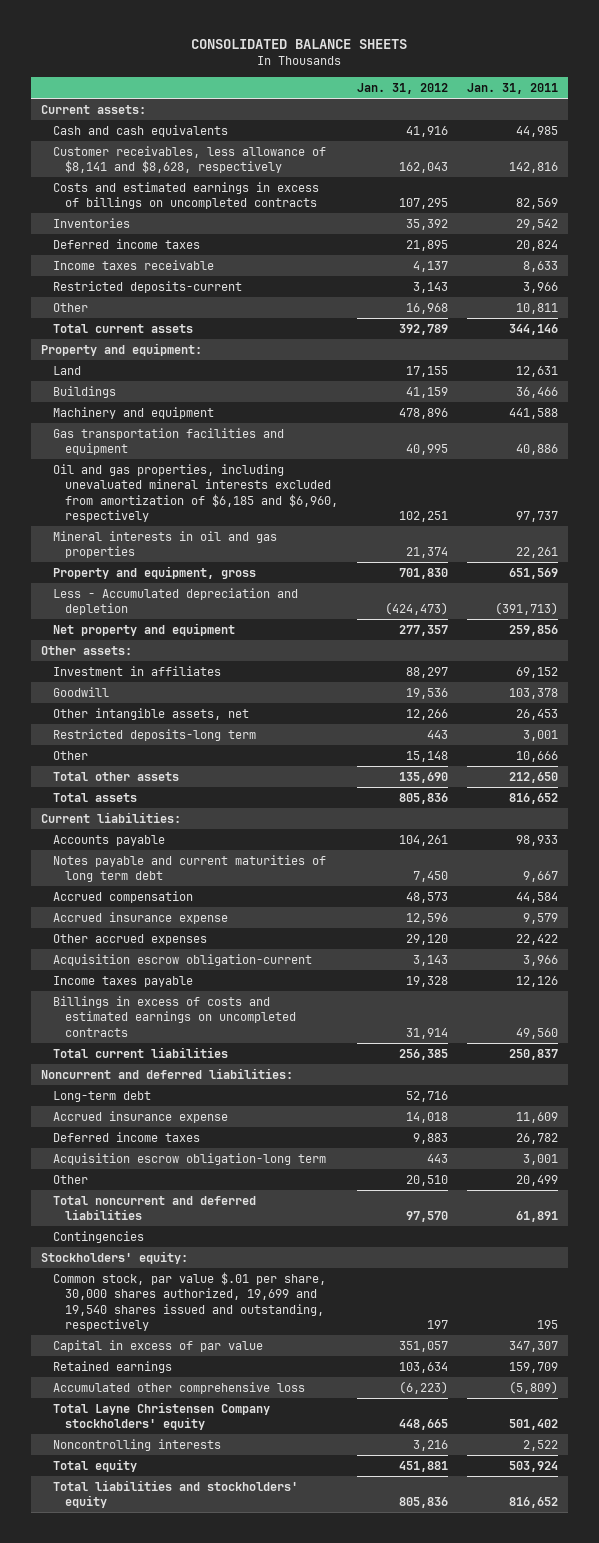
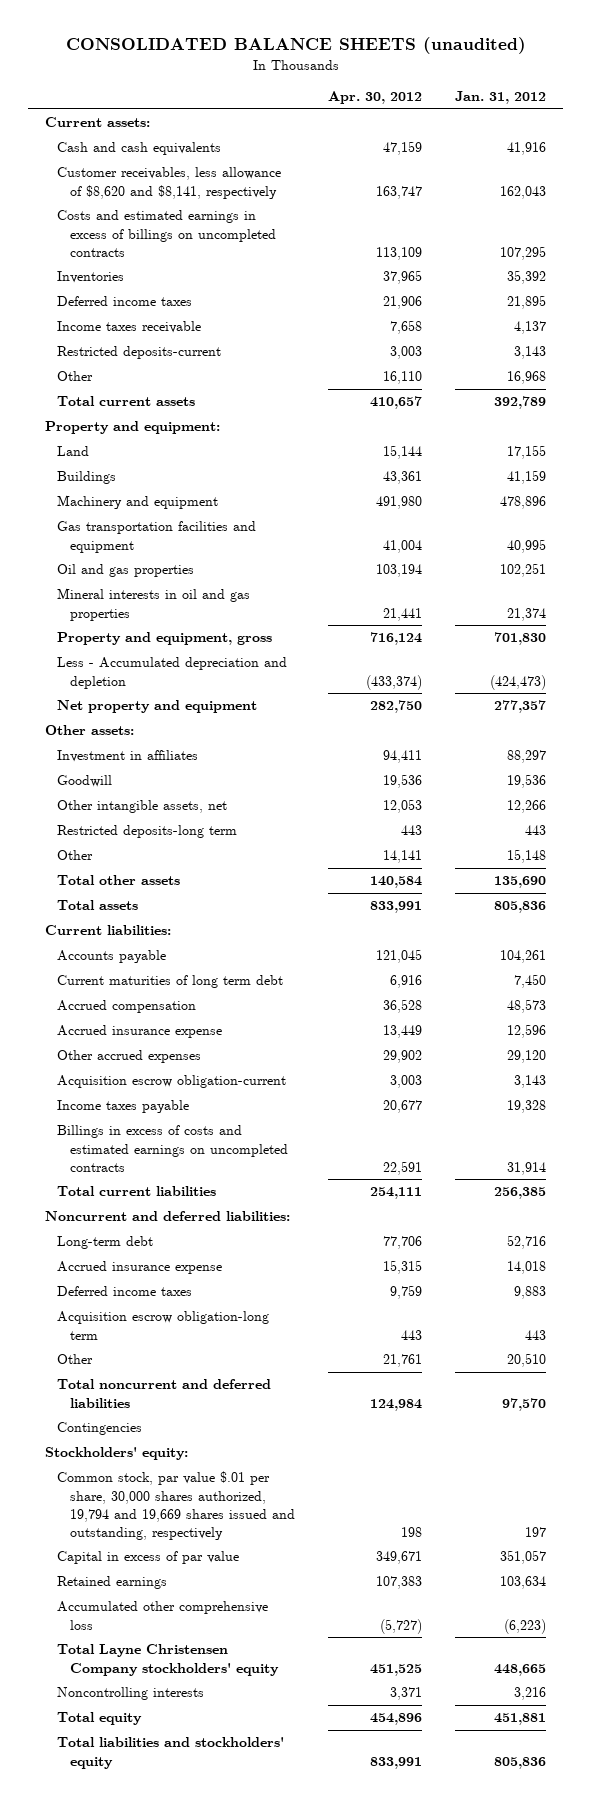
[191,39,408,50] CONSOLIDATED BALANCE SHEETS -> [65,37,526,55] CONSOLIDATED BALANCE SHEETS (unaudited)
[467,83,559,95] Jan. 31, 2011 -> none
none -> [327,91,422,105] Apr. 30, 2012
[53,145,327,174] Customer receivables, less allowance of $8,141 and $8,628, respectively -> [57,167,282,199] Customer receivables, less allowance of $8,620 and $8,141, respectively
[53,463,339,522] Oil and gas properties, including unevaluated mineral interests excluded from amortization of $6,185 and $6,960, respectively -> [57,564,195,578] Oil and gas properties
[53,854,327,883] Notes payable and current maturities of long term debt -> [57,975,284,989] Current maturities of long term debt
[53,1271,327,1331] Common stock, par value $.01 per share, 30,000 shares authorized, 19,699 and 19,540 shares issued and outstanding, respectively -> [57,1471,295,1540] Common stock, par value $.01 per share, 30,000 shares authorized, 19,794 and 19,669 shares issued and outstanding, respectively

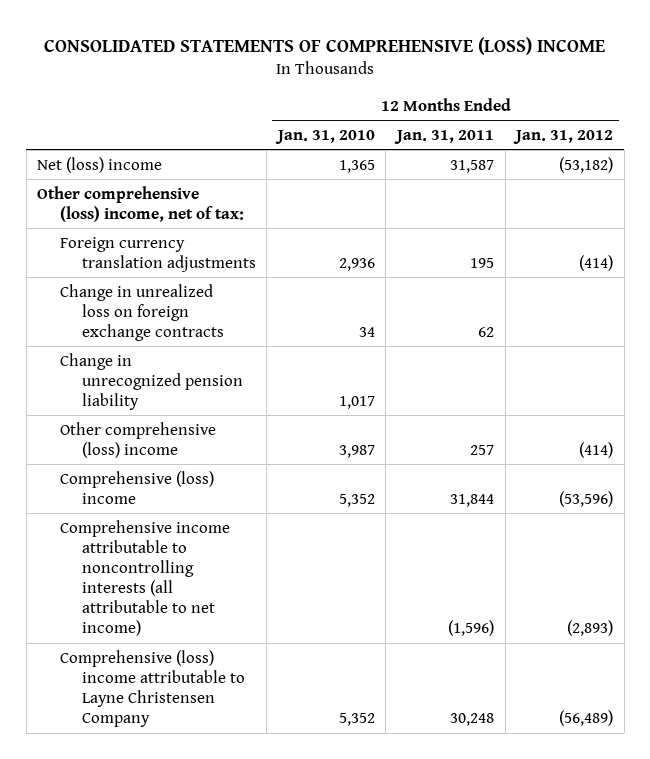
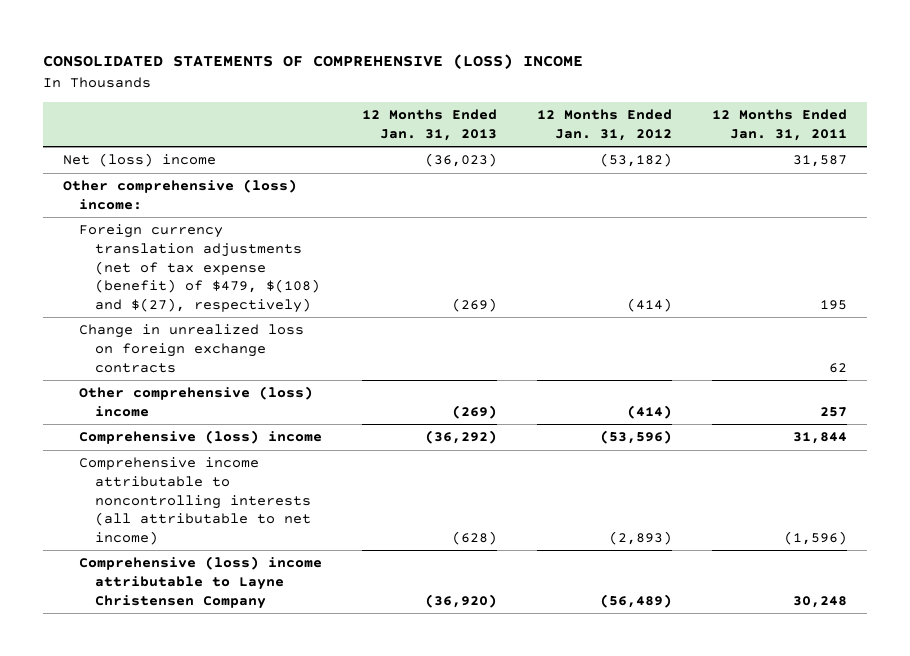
[274,129,375,144] Jan. 31, 2010 -> none
none -> [361,108,497,141] 12 Months Ended Jan. 31, 2013
[37,185,244,222] Other comprehensive (loss) income, net of tax: -> [63,179,298,210] Other comprehensive (loss) income:
[59,236,256,272] Foreign currency translation adjustments -> [78,224,320,313] Foreign currency translation adjustments (net of tax expense (benefit) of $479, $(108) and $(27), respectively)
[59,352,243,411] Change in unrecognized pension liability -> none

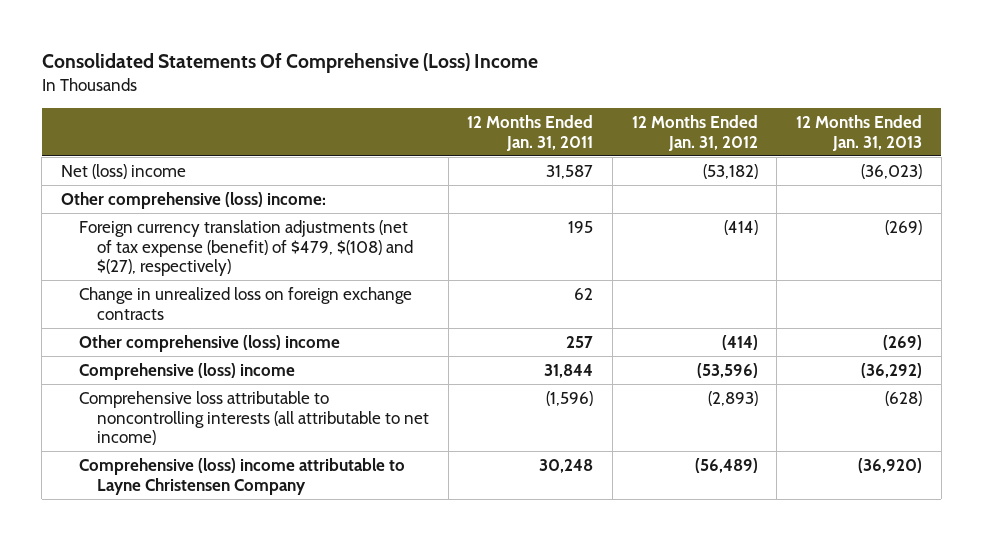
[43,54,584,70] CONSOLIDATED STATEMENTS OF COMPREHENSIVE (LOSS) INCOME -> [41,53,538,74] Consolidated Statements Of Comprehensive (Loss) Income
[78,457,311,545] Comprehensive income attributable to noncontrolling interests (all attributable to net income) -> [78,390,430,446] Comprehensive loss attributable to noncontrolling interests (all attributable to net income)

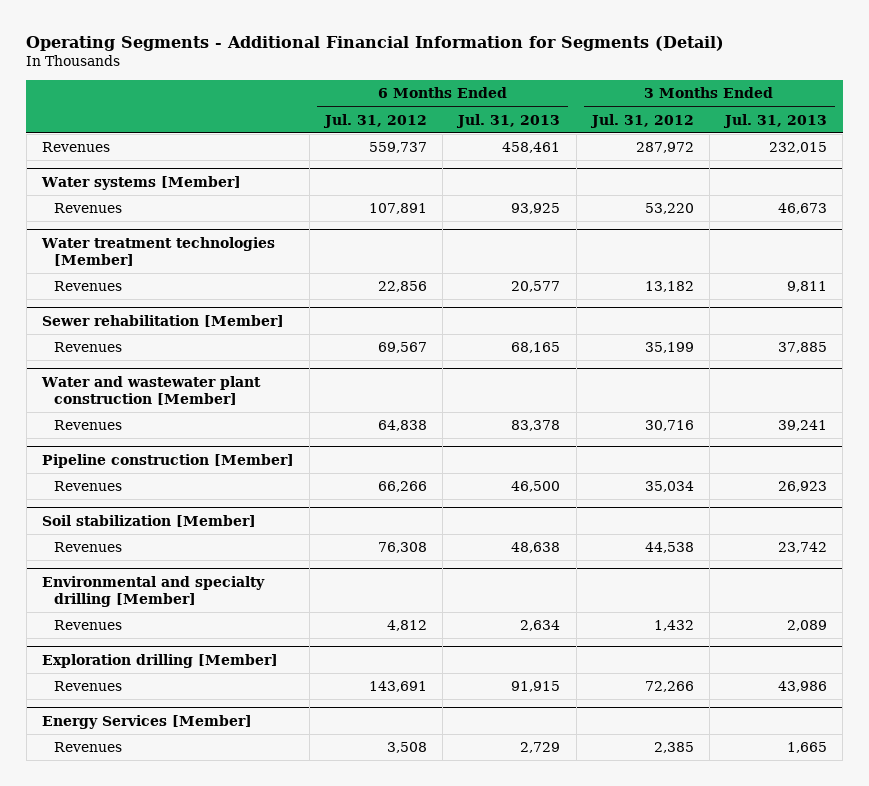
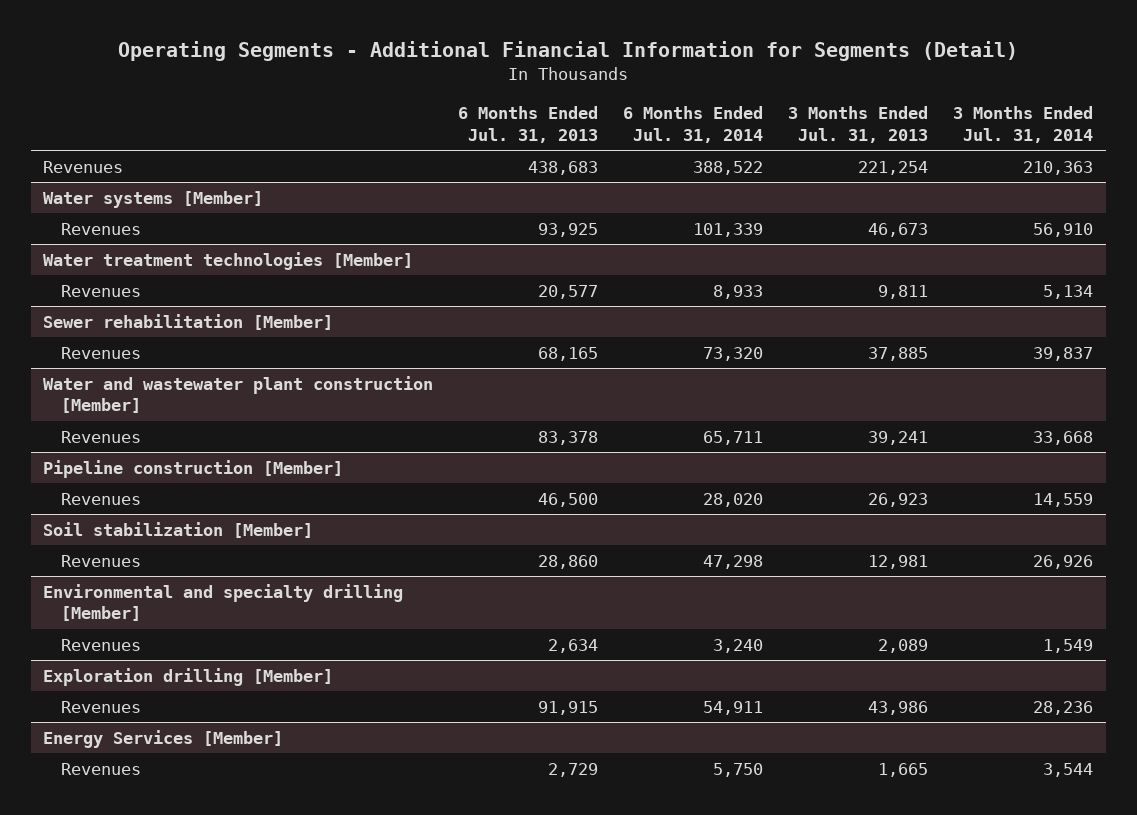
[323,113,428,128] Jul. 31, 2012 -> none
[589,113,694,128] Jul. 31, 2012 -> none
none -> [623,106,764,143] 6 Months Ended Jul. 31, 2014
none -> [953,106,1094,143] 3 Months Ended Jul. 31, 2014
[502,142,561,154] 458,461 -> [528,160,599,175] 438,683
[768,142,827,154] 232,015 -> [858,160,929,175] 221,254
[511,542,561,554] 48,638 -> [538,554,599,569] 28,860
[777,542,827,554] 23,742 -> [868,554,929,569] 12,981

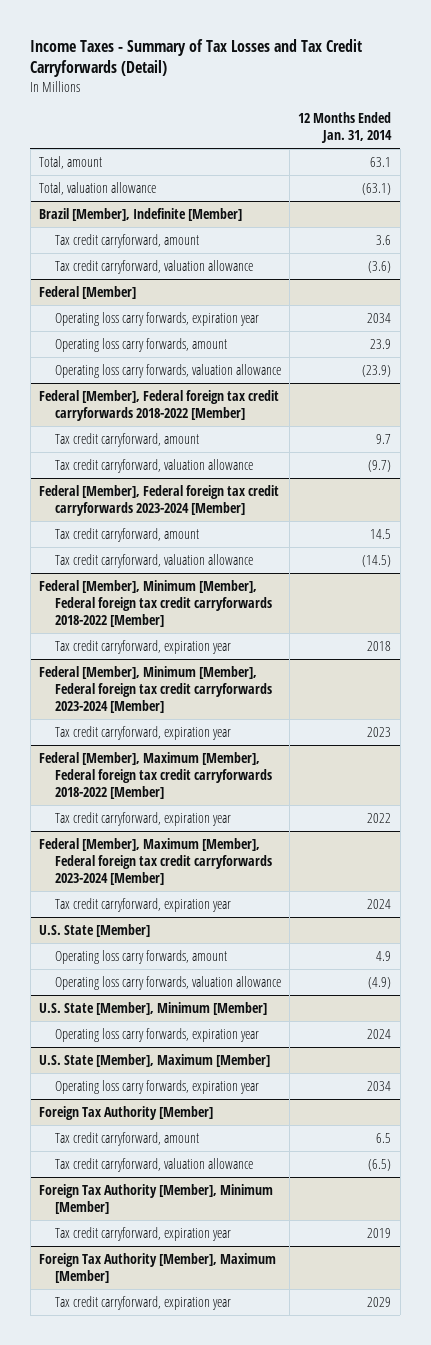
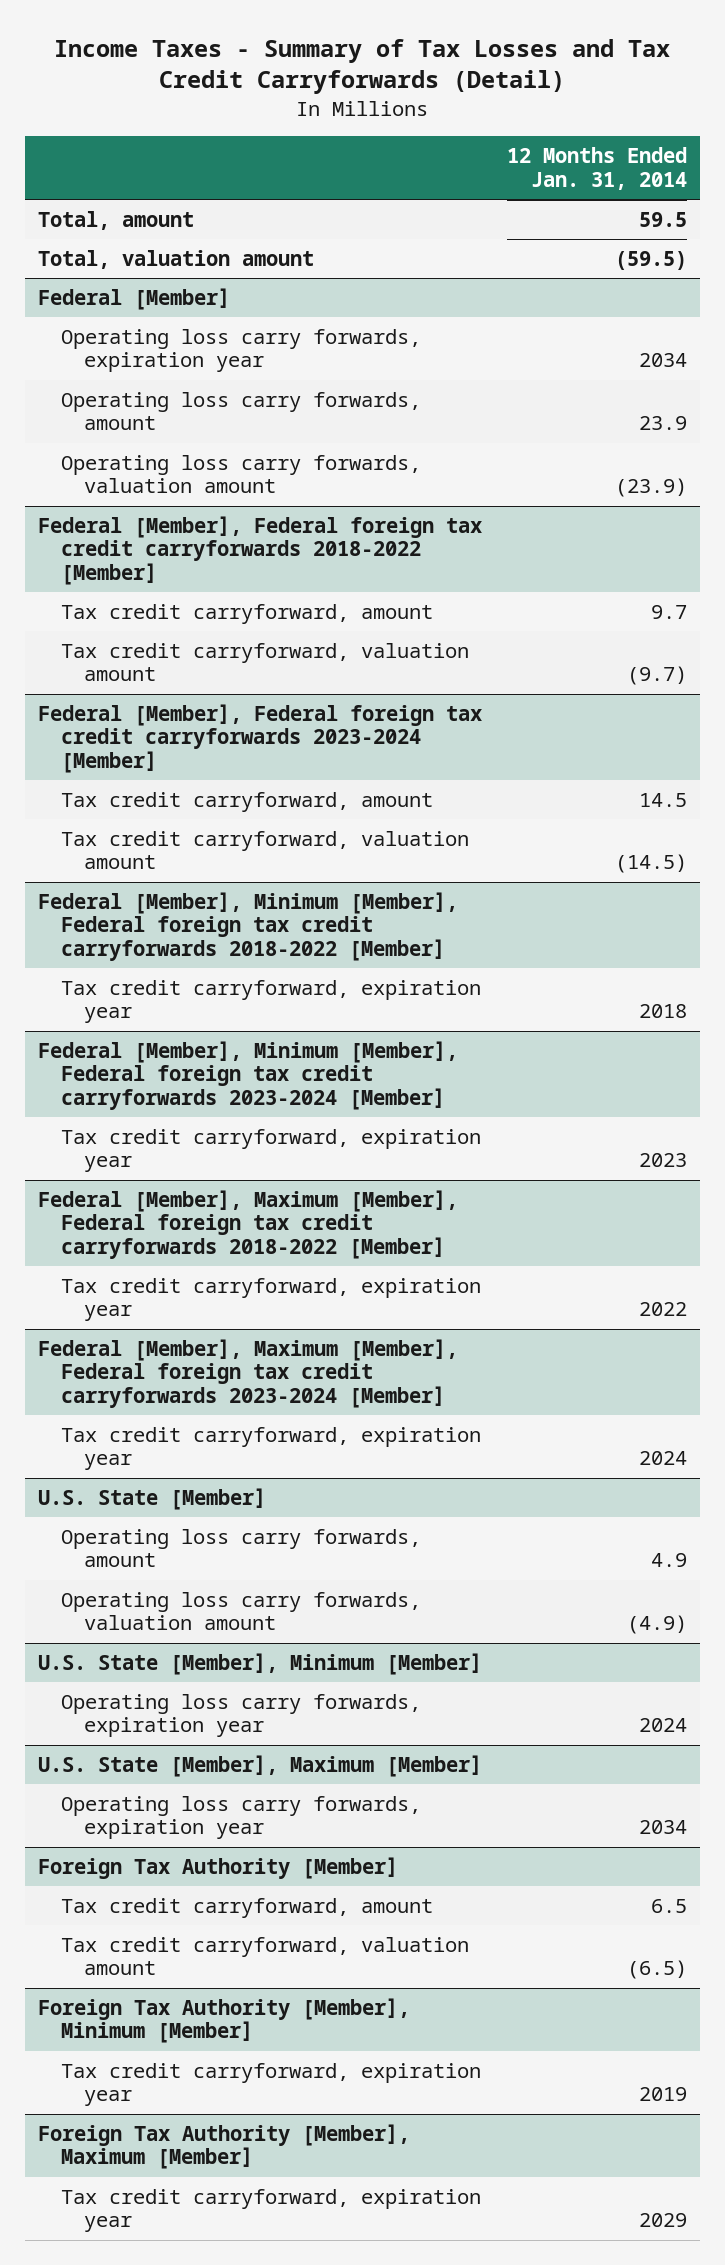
[39,207,243,221] Brazil [Member], Indefinite [Member] -> none
[54,233,199,248] Tax credit carryforward, amount -> none
[54,259,253,274] Tax credit carryforward, valuation allowance -> none
[370,156,392,167] 63.1 -> [639,211,688,227] 59.5
[39,181,157,195] Total, valuation allowance -> [37,249,314,269] Total, valuation amount
[362,182,392,195] (63.1) -> [615,250,688,270] (59.5)
[54,363,281,378] Operating loss carry forwards, valuation allowance -> [60,454,421,494] Operating loss carry forwards, valuation amount
[54,458,253,473] Tax credit carryforward, valuation allowance -> [60,642,469,682] Tax credit carryforward, valuation amount
[54,553,253,568] Tax credit carryforward, valuation allowance -> [60,830,469,870] Tax credit carryforward, valuation amount
[54,975,281,990] Operating loss carry forwards, valuation allowance -> [60,1591,421,1631] Operating loss carry forwards, valuation amount
[54,1157,253,1172] Tax credit carryforward, valuation allowance -> [60,1936,469,1976] Tax credit carryforward, valuation amount

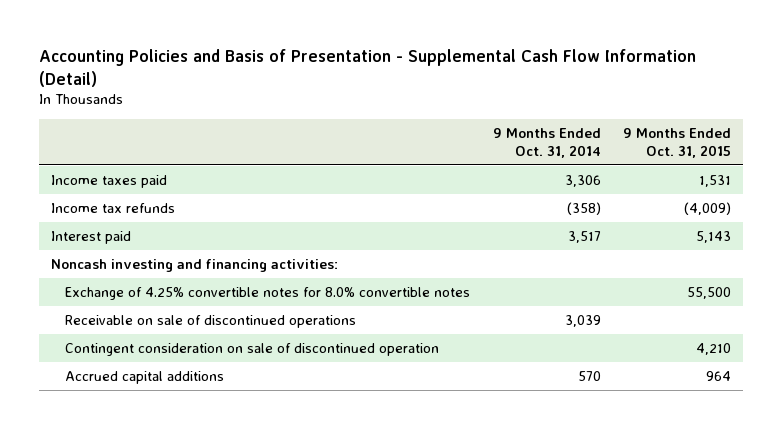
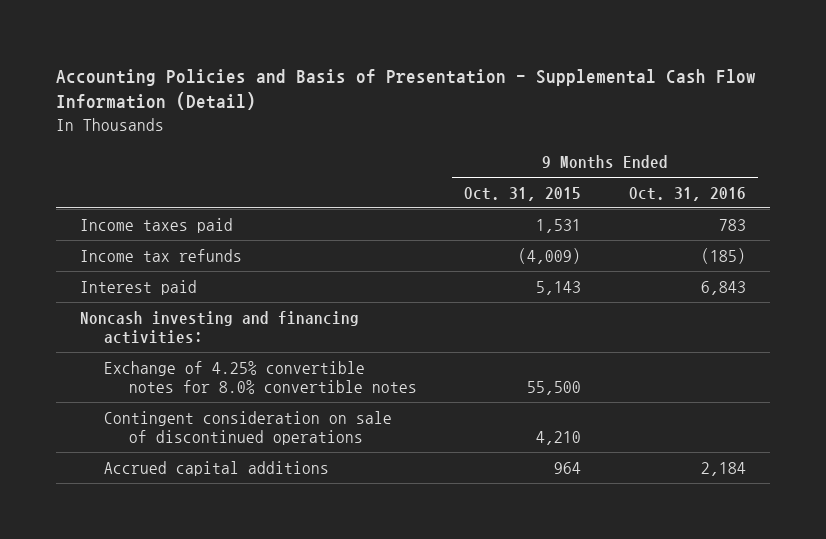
[492,127,601,158] 9 Months Ended Oct. 31, 2014 -> none
none -> [629,186,747,201] Oct. 31, 2016
[65,314,357,328] Receivable on sale of discontinued operations -> none
[65,342,440,356] Contingent consideration on sale of discontinued operation -> [104,410,393,446] Contingent consideration on sale of discontinued operations

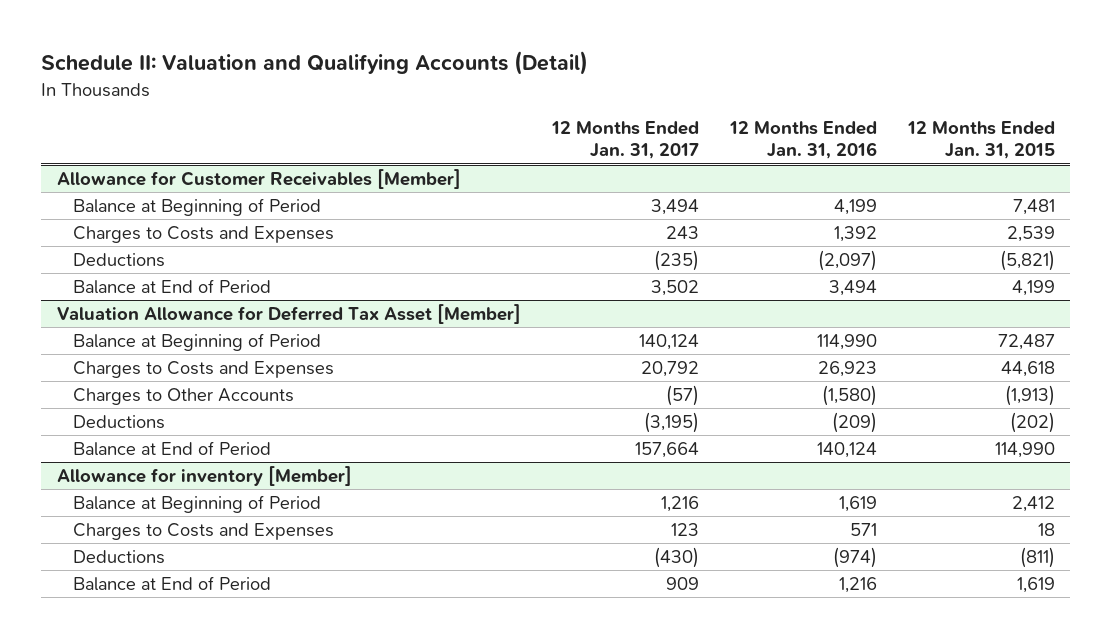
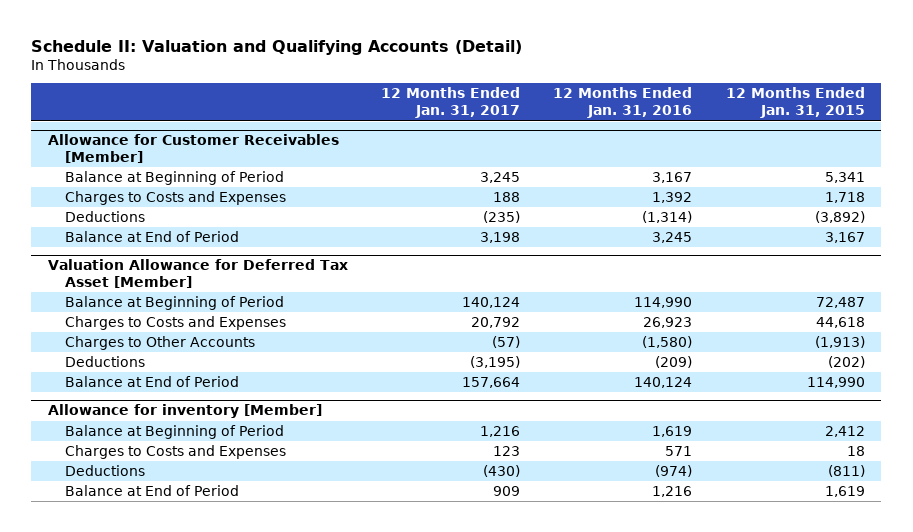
[650,199,699,216] 3,494 -> [480,172,521,184] 3,245
[833,199,877,216] 4,199 -> [652,172,693,184] 3,167
[1012,199,1055,216] 7,481 -> [824,172,865,184] 5,341
[665,226,699,240] 243 -> [493,192,521,203] 188
[1006,226,1055,243] 2,539 -> [824,192,865,204] 1,718
[817,250,877,272] (2,097) -> [642,211,693,224] (1,314)
[999,250,1055,272] (5,821) -> [814,211,865,224] (3,892)
[650,280,699,297] 3,502 -> [480,232,521,244] 3,198
[828,280,877,297] 3,494 -> [652,232,693,244] 3,245
[1011,280,1055,297] 4,199 -> [824,232,865,244] 3,167

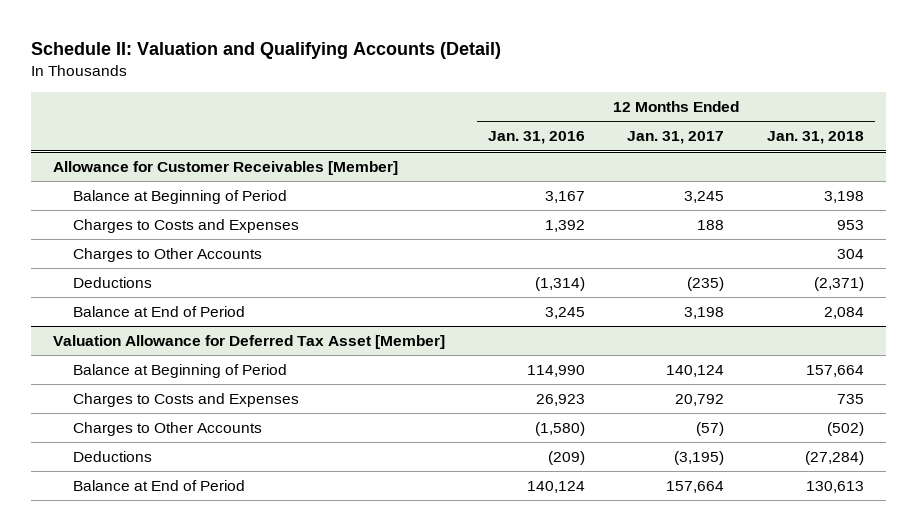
[725,87,865,119] 12 Months Ended Jan. 31, 2015 -> none
none -> [767,131,865,145] Jan. 31, 2018
none -> [72,248,262,263] Charges to Other Accounts
[48,404,323,419] Allowance for inventory [Member] -> none
[64,425,284,440] Balance at Beginning of Period -> none
[64,445,286,460] Charges to Costs and Expenses -> none
[64,465,145,477] Deductions -> none
[64,485,239,497] Balance at End of Period -> none

